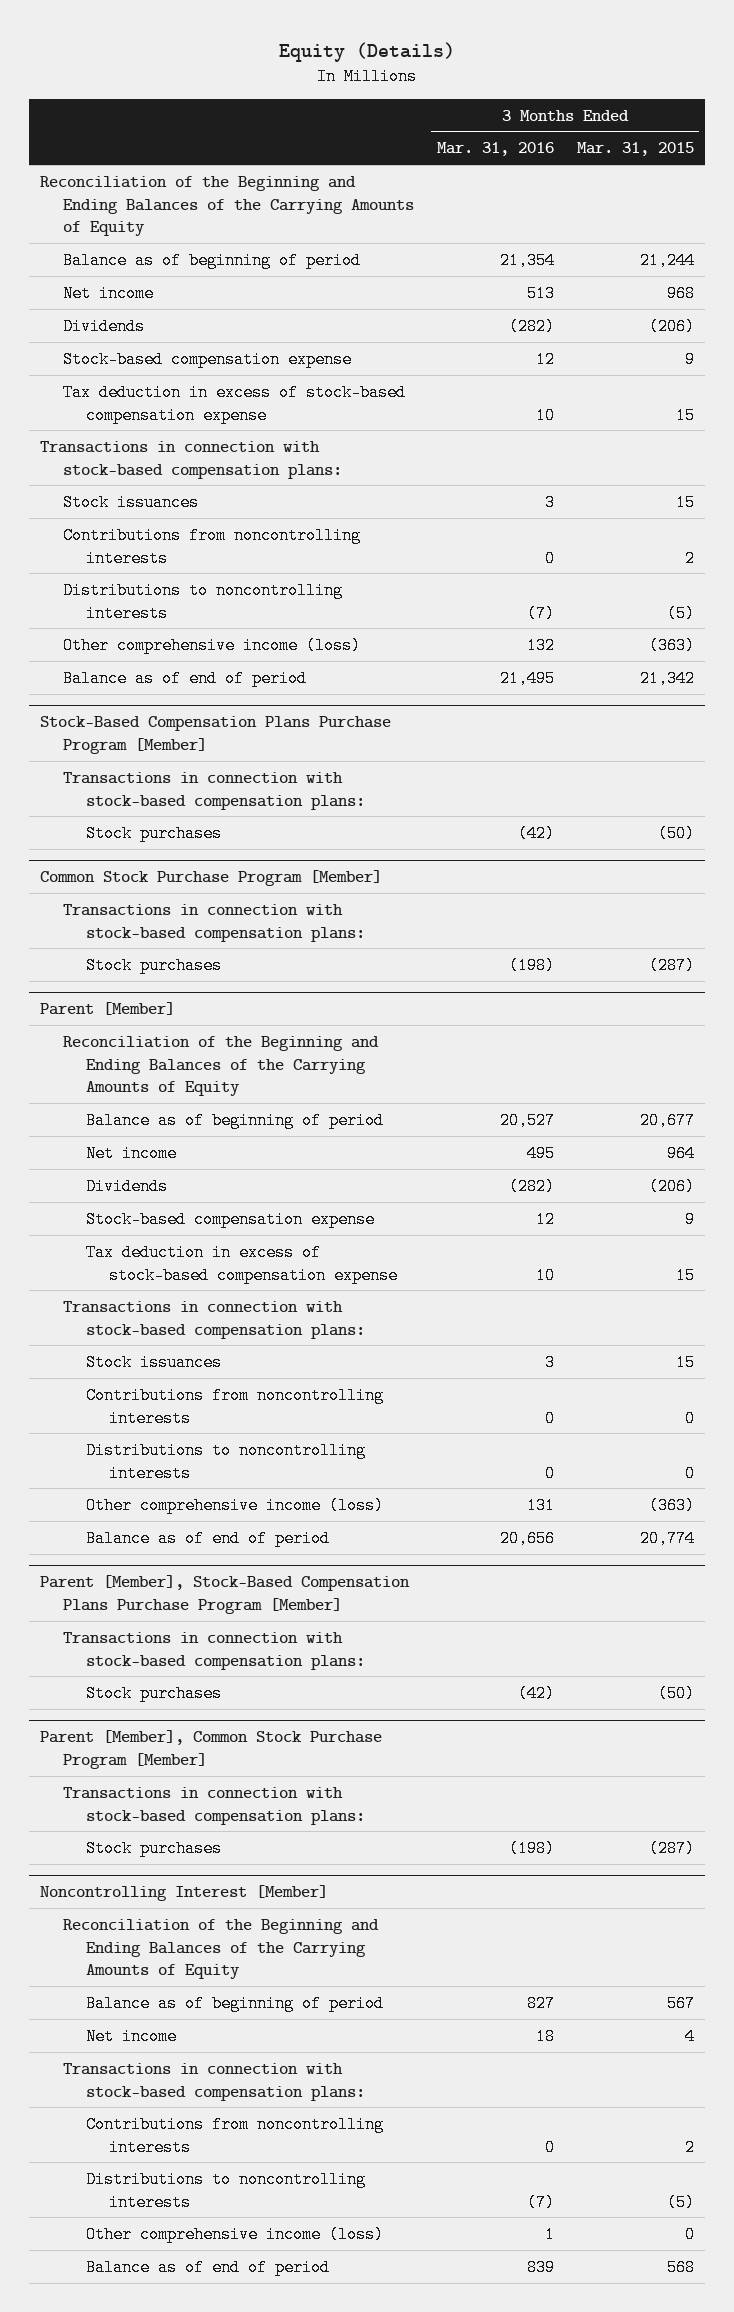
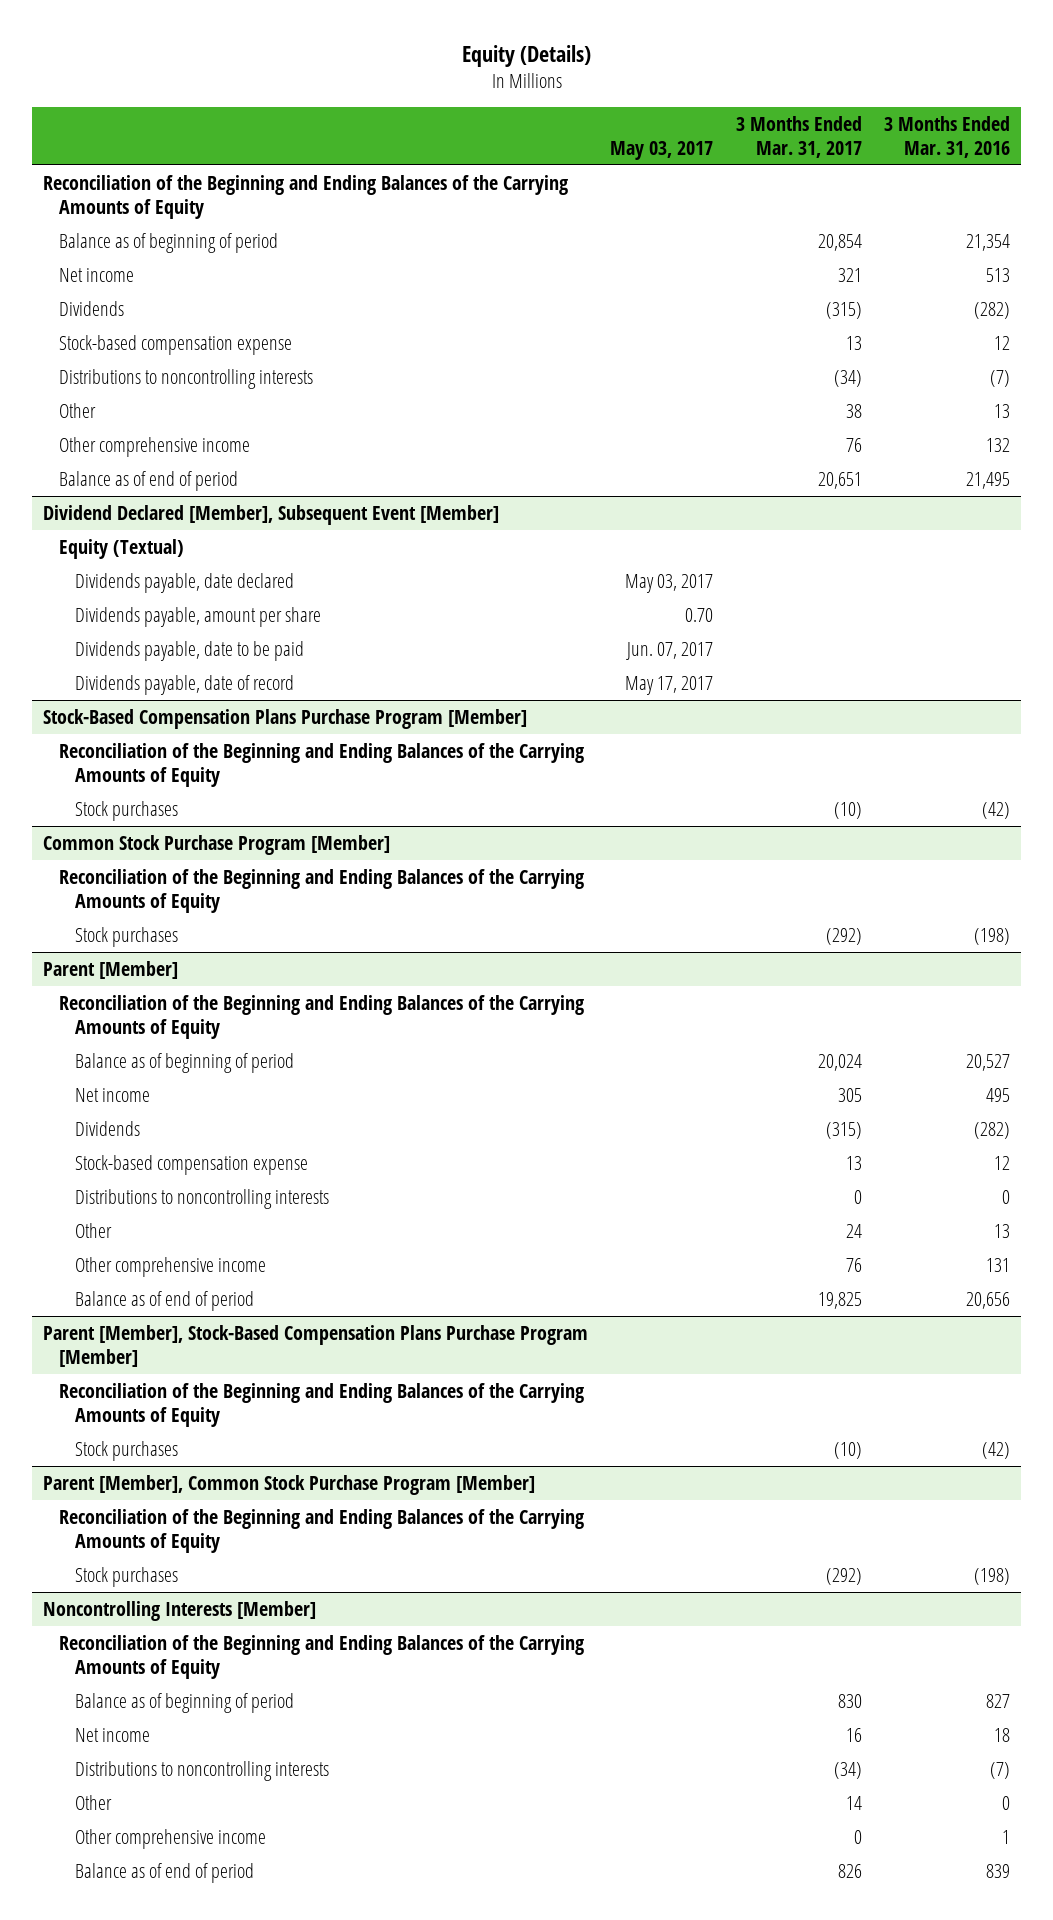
[576,142,694,157] Mar. 31, 2015 -> none
none -> [610,140,714,160] May 03, 2017
none -> [735,115,862,158] 3 Months Ended Mar. 31, 2017
[63,383,407,424] Tax deduction in excess of stock-based compensation expense -> none
[40,440,343,479] Transactions in connection with stock-based compensation plans: -> none
[63,493,200,511] Stock issuances -> none
[63,526,362,567] Contributions from noncontrolling interests -> none
none -> [58,403,96,419] Other
[63,636,362,654] Other comprehensive income (loss) -> [58,437,250,458] Other comprehensive income
none -> [42,505,499,526] Dividend Declared [Member], Subsequent Event [Member]
none -> [58,539,184,560] Equity (Textual)
none -> [75,573,295,594] Dividends payable, date declared
none -> [75,607,322,628] Dividends payable, amount per share
none -> [75,641,305,662] Dividends payable, date to be paid
none -> [75,675,295,696] Dividends payable, date of record
[63,771,366,810] Transactions in connection with stock-based compensation plans: -> none
none -> [58,743,584,787] Reconciliation of the Beginning and Ending Balances of the Carrying Amounts of Equity
[63,903,366,942] Transactions in connection with stock-based compensation plans: -> none
none -> [58,869,584,913] Reconciliation of the Beginning and Ending Balances of the Carrying Amounts of Equity
[86,1243,399,1284] Tax deduction in excess of stock-based compensation expense -> none
[63,1300,366,1339] Transactions in connection with stock-based compensation plans: -> none
[86,1353,223,1371] Stock issuances -> none
[86,1386,385,1427] Contributions from noncontrolling interests -> none
none -> [75,1223,113,1239] Other
[86,1496,385,1514] Other comprehensive income (loss) -> [75,1257,267,1278] Other comprehensive income
[63,1631,366,1670] Transactions in connection with stock-based compensation plans: -> none
none -> [58,1383,584,1427] Reconciliation of the Beginning and Ending Balances of the Carrying Amounts of Equity
[63,1786,366,1825] Transactions in connection with stock-based compensation plans: -> none
none -> [58,1509,584,1553] Reconciliation of the Beginning and Ending Balances of the Carrying Amounts of Equity
[40,1885,329,1902] Noncontrolling Interest [Member] -> [42,1601,316,1622] Noncontrolling Interests [Member]
[63,2062,366,2101] Transactions in connection with stock-based compensation plans: -> none
[86,2115,385,2156] Contributions from noncontrolling interests -> none
none -> [75,1795,113,1811] Other
[86,2225,385,2243] Other comprehensive income (loss) -> [75,1829,267,1850] Other comprehensive income

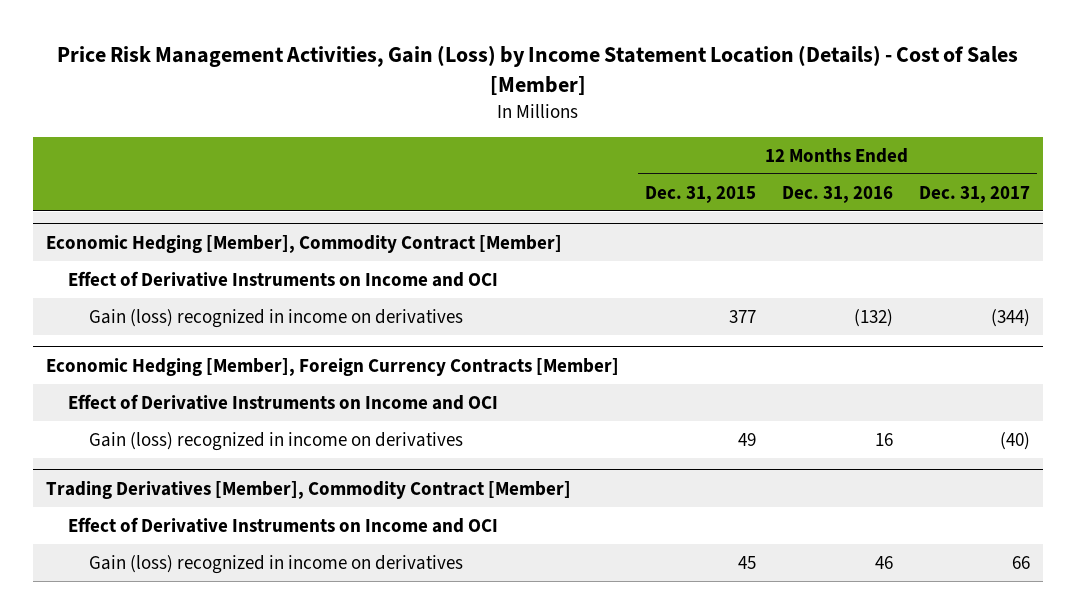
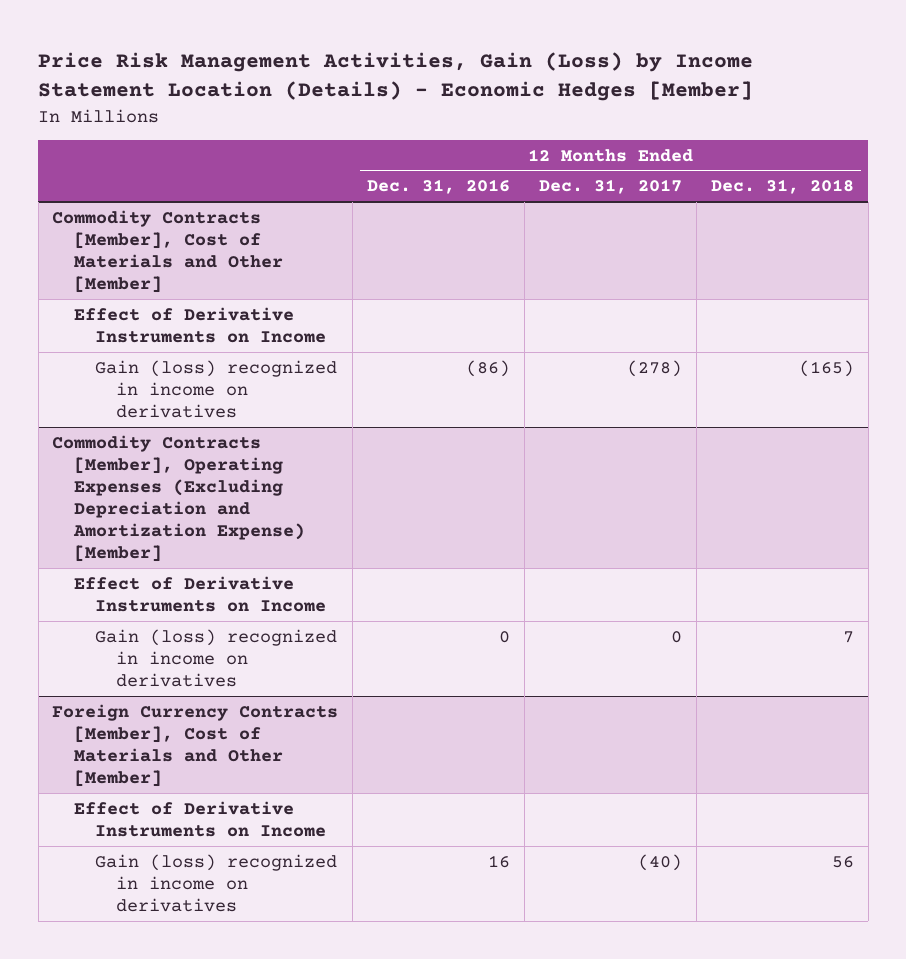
[56,45,1018,96] Price Risk Management Activities, Gain (Loss) by Income Statement Location (Details) - Cost of Sales [Member] -> [38,52,754,102] Price Risk Management Activities, Gain (Loss) by Income Statement Location (Details) - Economic Hedges [Member]
[644,185,756,203] Dec. 31, 2015 -> none
none -> [710,179,854,195] Dec. 31, 2018
[45,234,562,253] Economic Hedging [Member], Commodity Contract [Member] -> none
[45,357,619,376] Economic Hedging [Member], Foreign Currency Contracts [Member] -> none
none -> [52,209,283,294] Commodity Contracts [Member], Cost of Materials and Other [Member]
[67,270,498,287] Effect of Derivative Instruments on Income and OCI -> [73,306,326,343] Effect of Derivative Instruments on Income
[853,308,893,327] (132) -> [466,359,511,377] (86)
[991,308,1031,327] (344) -> [627,359,683,377] (278)
none -> [52,434,305,563] Commodity Contracts [Member], Operating Expenses (Excluding Depreciation and Amortization Expense) [Member]
[67,393,498,410] Effect of Derivative Instruments on Income and OCI -> [73,575,326,612] Effect of Derivative Instruments on Income
none -> [94,628,337,687] Gain (loss) recognized in income on derivatives
none -> [52,703,339,788] Foreign Currency Contracts [Member], Cost of Materials and Other [Member]
none -> [73,800,326,837] Effect of Derivative Instruments on Income
[45,480,571,499] Trading Derivatives [Member], Commodity Contract [Member] -> none
[67,516,498,533] Effect of Derivative Instruments on Income and OCI -> none
[89,554,464,574] Gain (loss) recognized in income on derivatives -> none

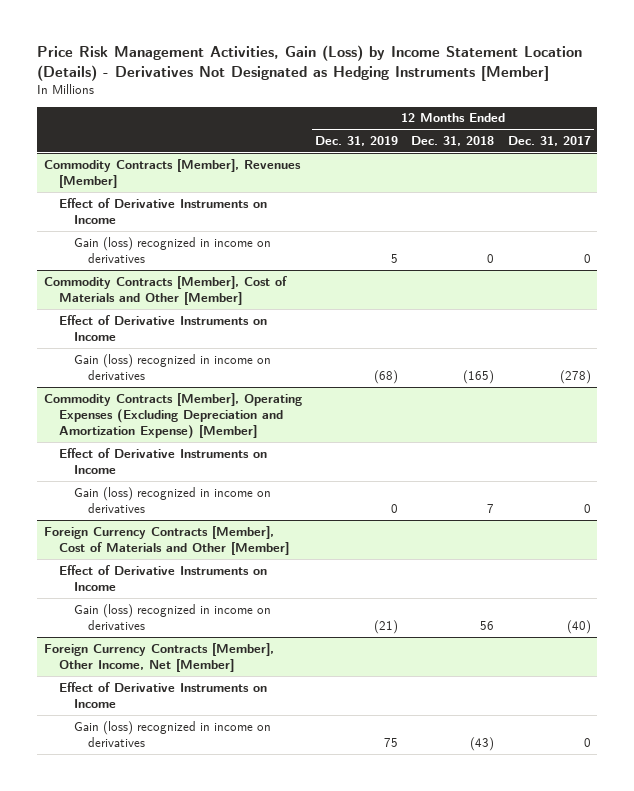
[38,52,754,102] Price Risk Management Activities, Gain (Loss) by Income Statement Location (Details) - Economic Hedges [Member] -> [37,45,583,81] Price Risk Management Activities, Gain (Loss) by Income Statement Location (Details) - Derivatives Not Designated as Hedging Instruments [Member]
[367,179,511,195] Dec. 31, 2016 -> none
none -> [315,135,399,146] Dec. 31, 2019
none -> [43,158,301,188] Commodity Contracts [Member], Revenues [Member]
none -> [58,197,267,224] Effect of Derivative Instruments on Income
none -> [73,236,271,263] Gain (loss) recognized in income on derivatives
none -> [43,642,274,672] Foreign Currency Contracts [Member], Other Income, Net [Member]
none -> [58,681,267,708] Effect of Derivative Instruments on Income
none -> [73,720,271,747] Gain (loss) recognized in income on derivatives

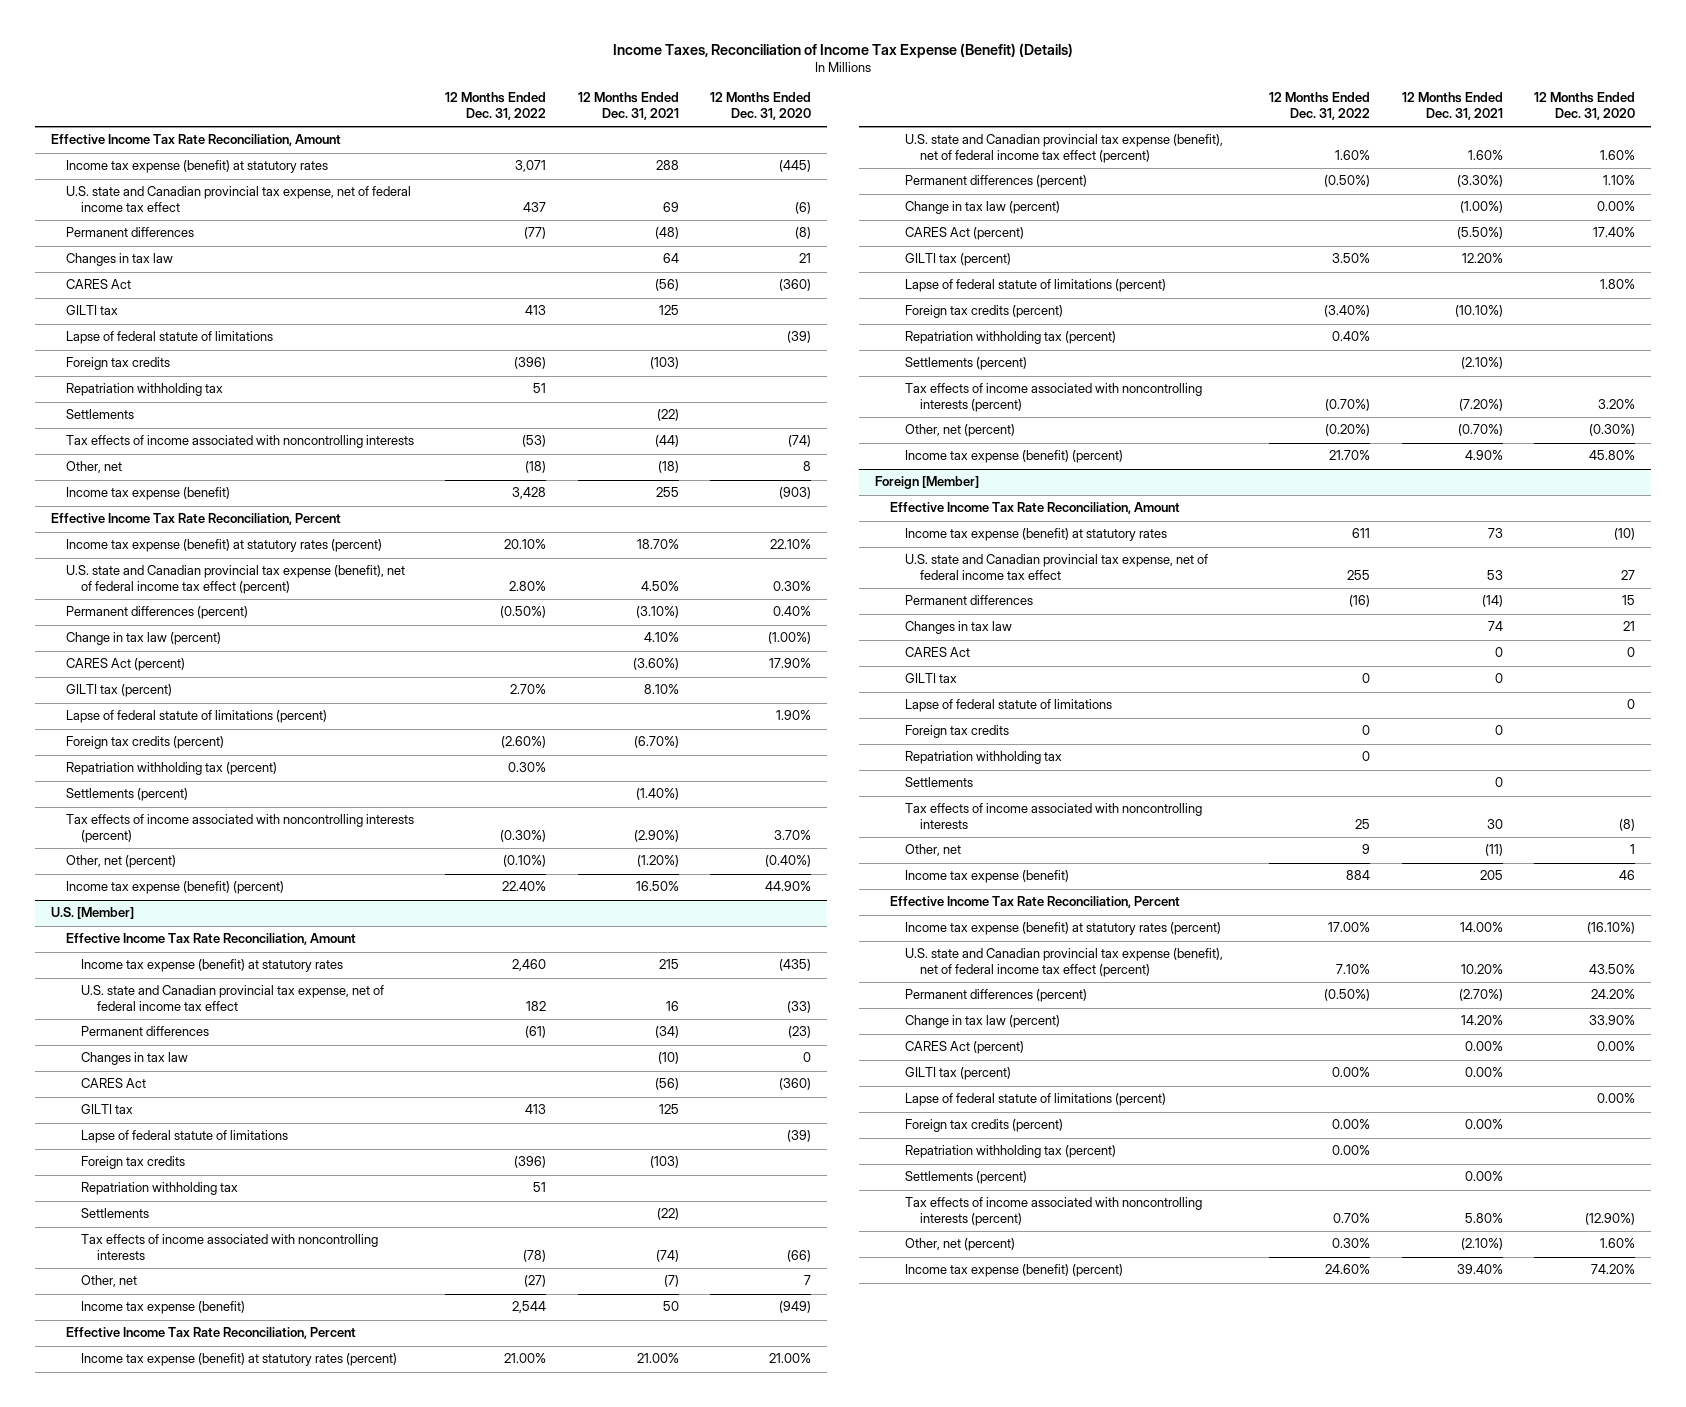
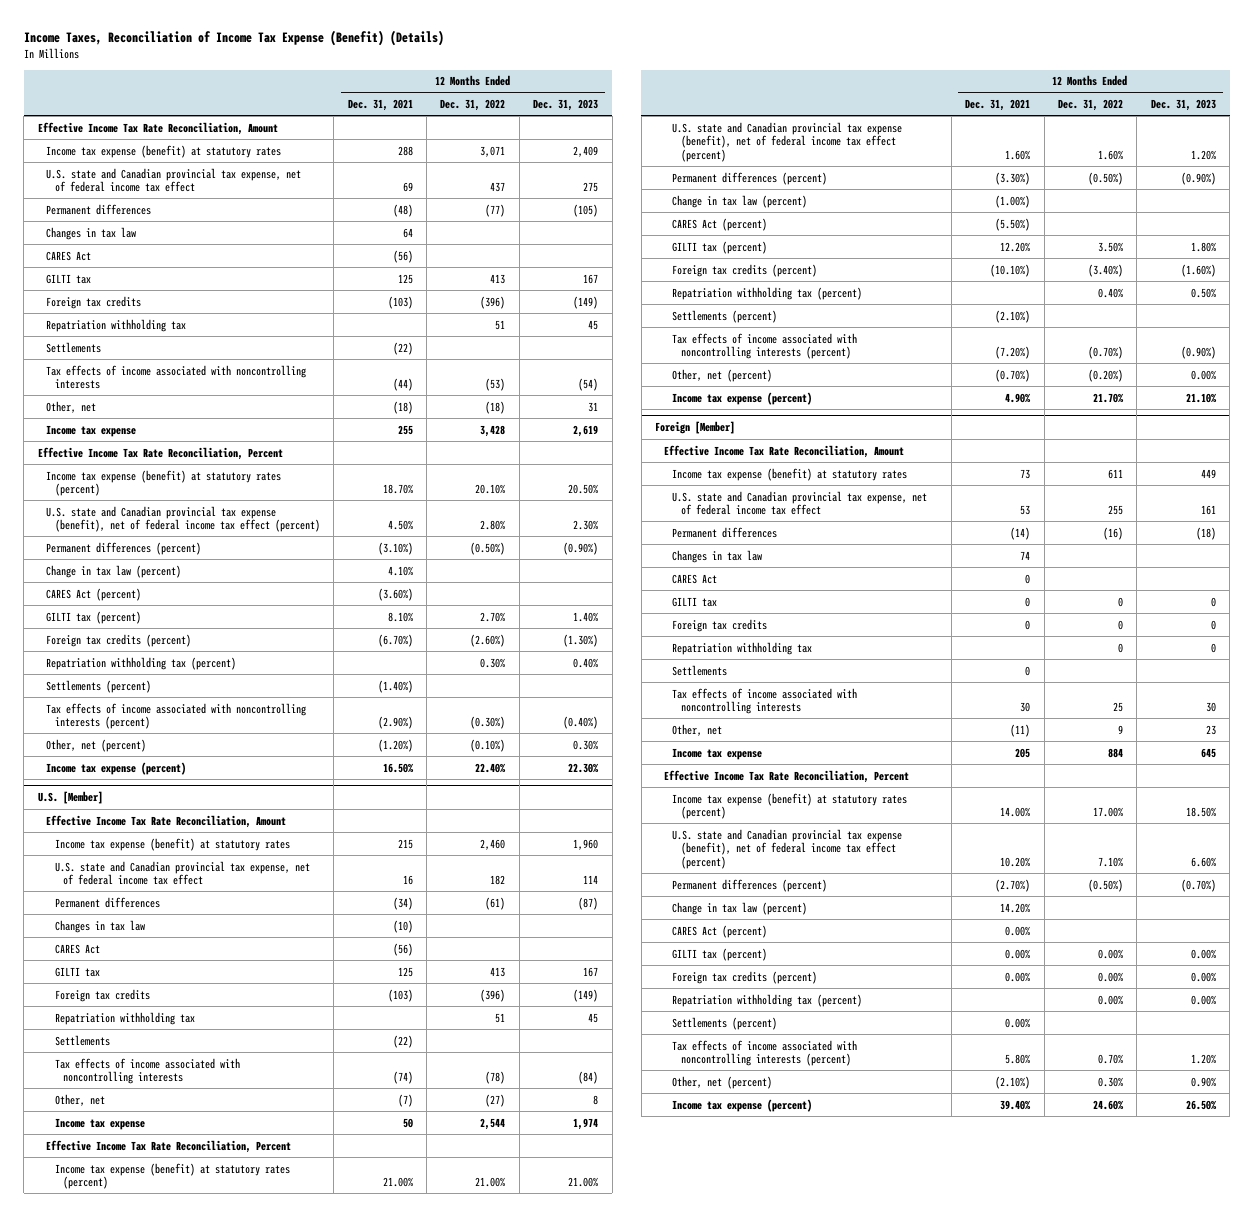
[710,92,812,120] 12 Months Ended Dec. 31, 2020 -> none
none -> [533,99,599,112] Dec. 31, 2023
[66,331,274,345] Lapse of federal statute of limitations -> none
[66,487,231,501] Income tax expense (benefit) -> [46,424,137,437] Income tax expense
[66,710,328,724] Lapse of federal statute of limitations (percent) -> none
[66,881,285,895] Income tax expense (benefit) (percent) -> [46,761,187,775] Income tax expense (percent)
[81,1130,289,1144] Lapse of federal statute of limitations -> none
[81,1301,246,1315] Income tax expense (benefit) -> [54,1117,145,1130] Income tax expense
[905,279,1167,293] Lapse of federal statute of limitations (percent) -> none
[905,450,1124,464] Income tax expense (benefit) (percent) -> [672,391,813,405] Income tax expense (percent)
[905,699,1113,713] Lapse of federal statute of limitations -> none
[905,870,1070,884] Income tax expense (benefit) -> [672,747,763,760] Income tax expense
[905,1093,1167,1107] Lapse of federal statute of limitations (percent) -> none
[905,1264,1124,1278] Income tax expense (benefit) (percent) -> [672,1098,813,1112] Income tax expense (percent)

